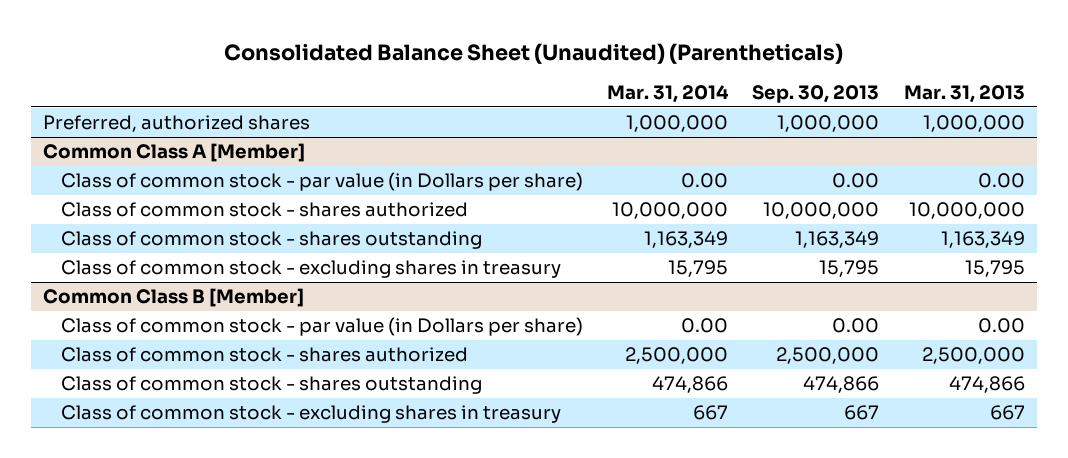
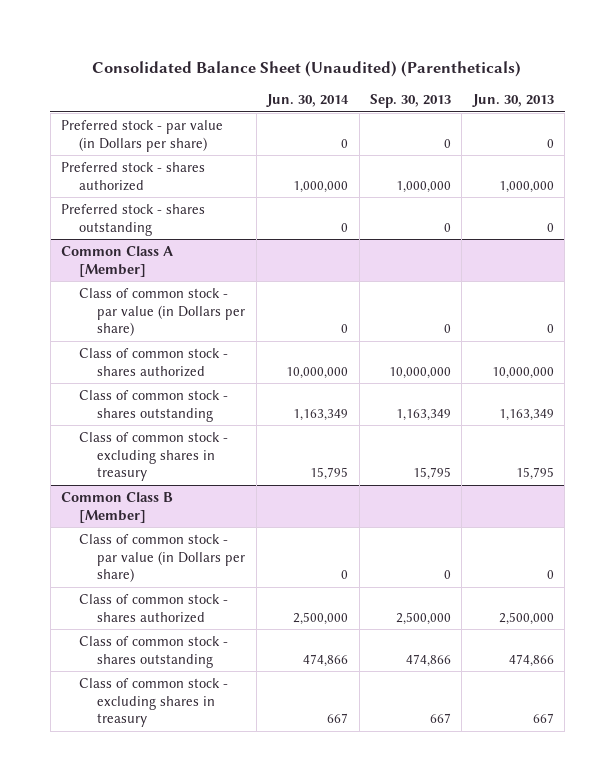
[606,85,729,104] Mar. 31, 2014 -> none
[903,85,1025,104] Mar. 31, 2013 -> none
none -> [266,94,350,108] Jun. 30, 2014
none -> [471,94,554,108] Jun. 30, 2013
none -> [60,120,223,152] Preferred stock - par value (in Dollars per share)
[43,115,311,133] Preferred, authorized shares -> [60,162,205,191] Preferred stock - shares authorized
none -> [60,204,205,236] Preferred stock - shares outstanding
[832,173,880,189] 0.00 -> [444,324,452,334] 0
[832,318,880,334] 0.00 -> [444,570,452,580] 0

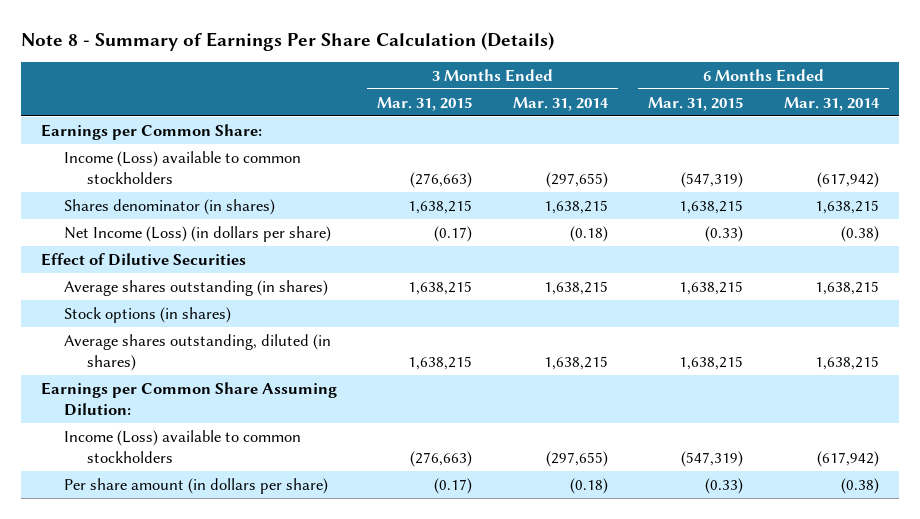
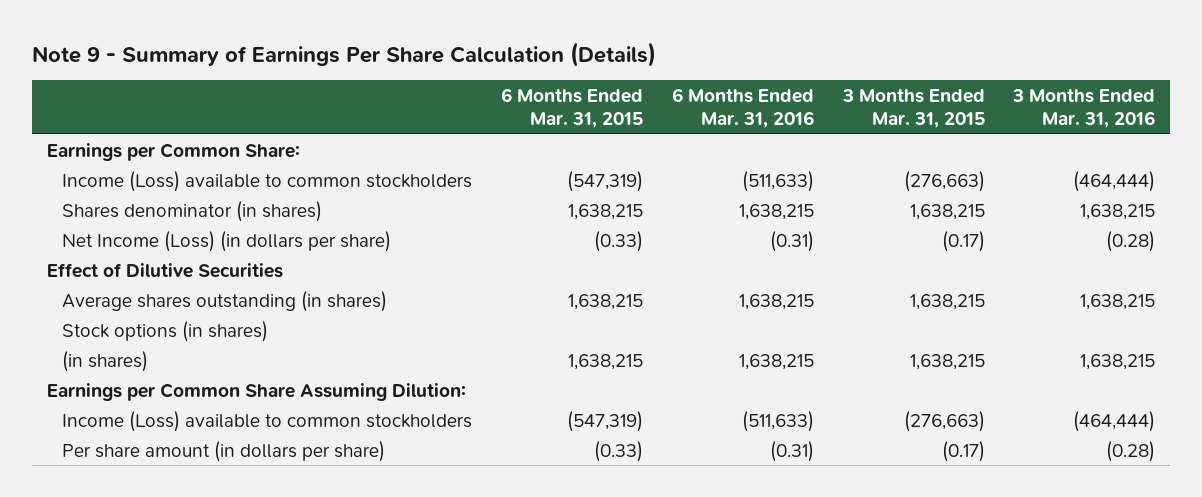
[20,31,554,51] Note 8 - Summary of Earnings Per Share Calculation (Details) -> [32,41,657,67] Note 9 - Summary of Earnings Per Share Calculation (Details)
[512,96,609,111] Mar. 31, 2014 -> none
[783,96,880,111] Mar. 31, 2014 -> none
none -> [671,87,814,129] 6 Months Ended Mar. 31, 2016
none -> [1012,88,1156,129] 3 Months Ended Mar. 31, 2016
[63,333,331,371] Average shares outstanding, diluted (in shares) -> [62,350,149,372] (in shares)

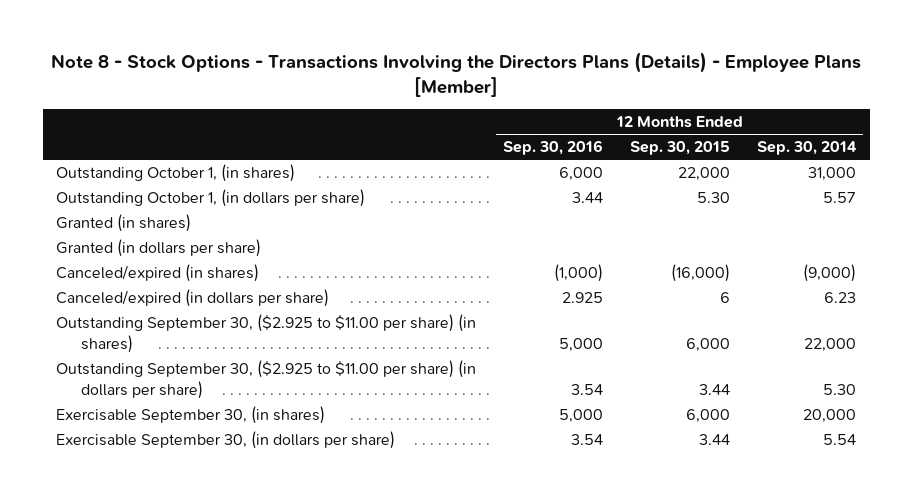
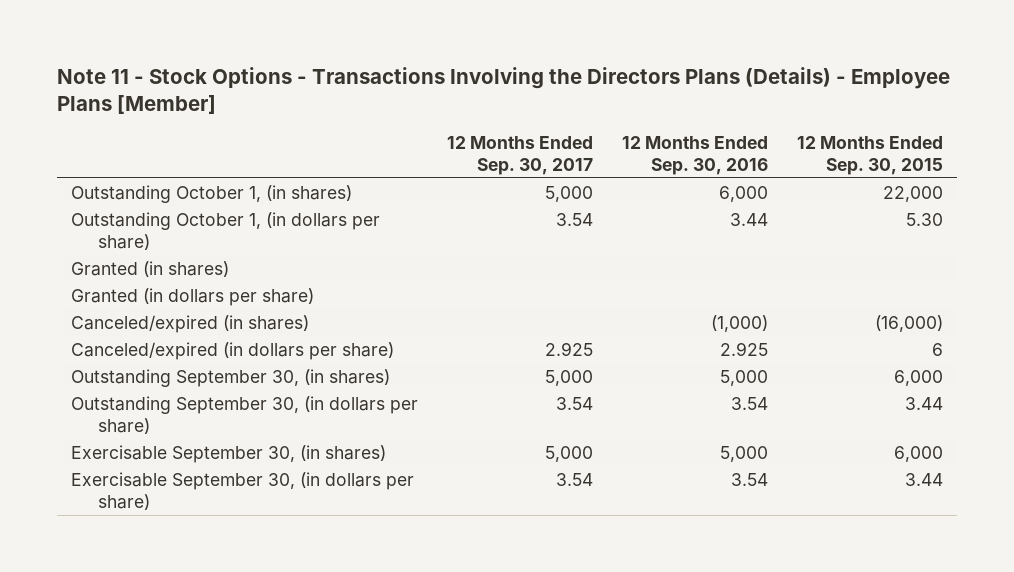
[51,51,862,97] Note 8 - Stock Options - Transactions Involving the Directors Plans (Details) - Employee Plans [Member] -> [56,66,950,115] Note 11 - Stock Options - Transactions Involving the Directors Plans (Details) - Employee Plans [Member]
[757,141,858,156] Sep. 30, 2014 -> none
none -> [446,135,593,176] 12 Months Ended Sep. 30, 2017
[56,314,477,353] Outstanding September 30, ($2.925 to $11.00 per share) (in shares) -> [70,368,390,387] Outstanding September 30, (in shares)
[56,360,477,399] Outstanding September 30, ($2.925 to $11.00 per share) (in dollars per share) -> [70,395,418,434] Outstanding September 30, (in dollars per share)

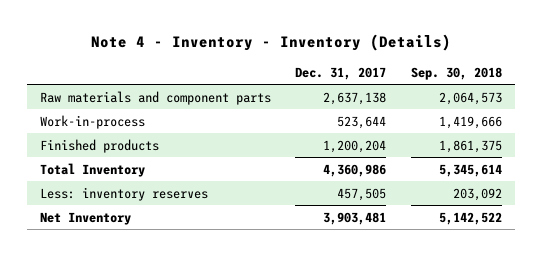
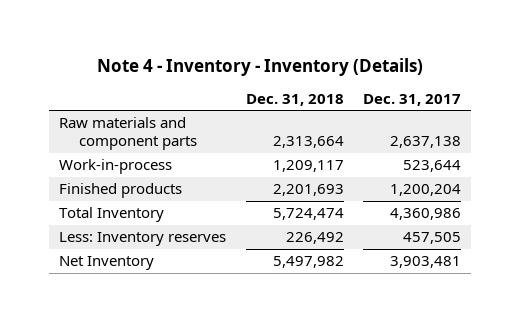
[411,66,503,80] Sep. 30, 2018 -> none
none -> [245,93,344,106] Dec. 31, 2018
[39,186,208,201] Less: inventory reserves -> [58,232,226,247] Less: Inventory reserves

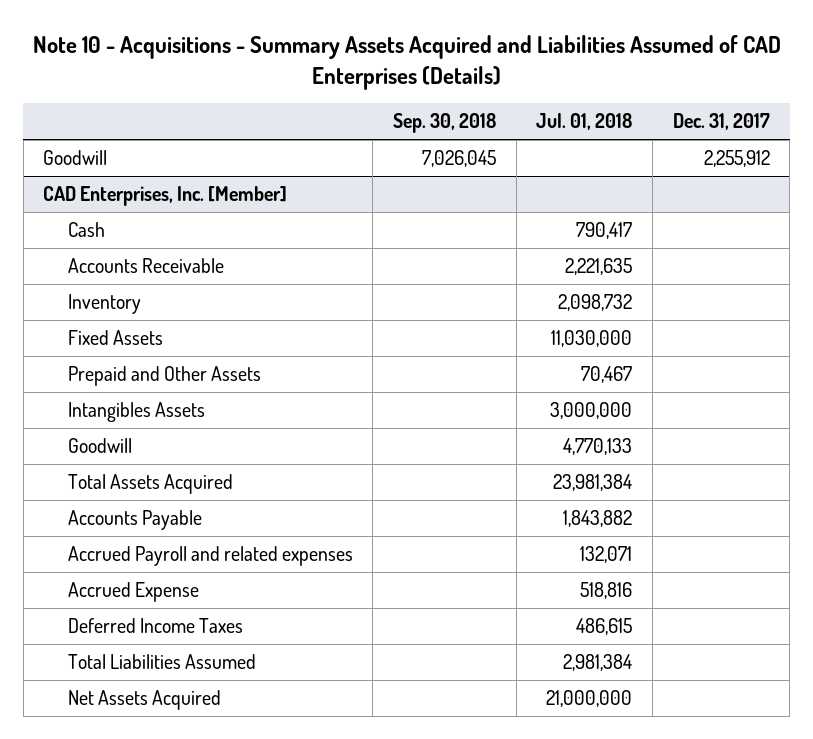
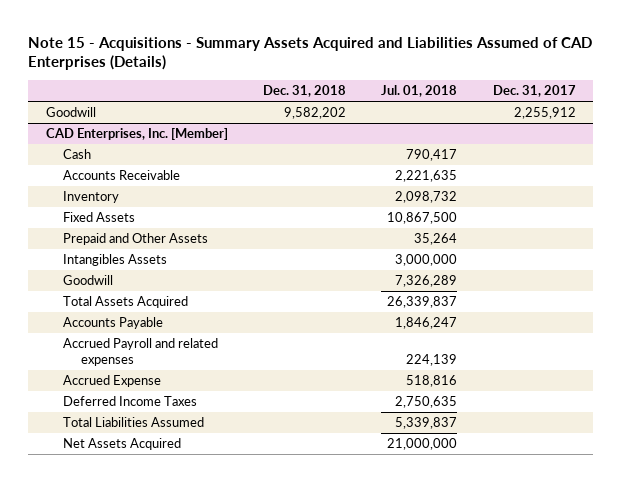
[32,35,781,90] Note 10 - Acquisitions - Summary Assets Acquired and Liabilities Assumed of CAD Enterprises (Details) -> [28,36,593,71] Note 15 - Acquisitions - Summary Assets Acquired and Liabilities Assumed of CAD Enterprises (Details)
[392,113,496,134] Sep. 30, 2018 -> none
none -> [263,85,347,98] Dec. 31, 2018
[551,330,633,348] 11,030,000 -> [387,212,458,225] 10,867,500
[581,366,633,384] 70,467 -> [414,233,458,246] 35,264
[563,438,633,456] 4,770,133 -> [395,275,458,288] 7,326,289
[553,474,633,492] 23,981,384 -> [387,296,458,309] 26,339,837
[563,510,633,528] 1,843,882 -> [395,317,458,330] 1,846,247
[580,546,633,564] 132,071 -> [406,353,458,366] 224,139
[576,618,633,636] 486,615 -> [395,396,458,409] 2,750,635
[563,654,633,672] 2,981,384 -> [395,417,458,430] 5,339,837

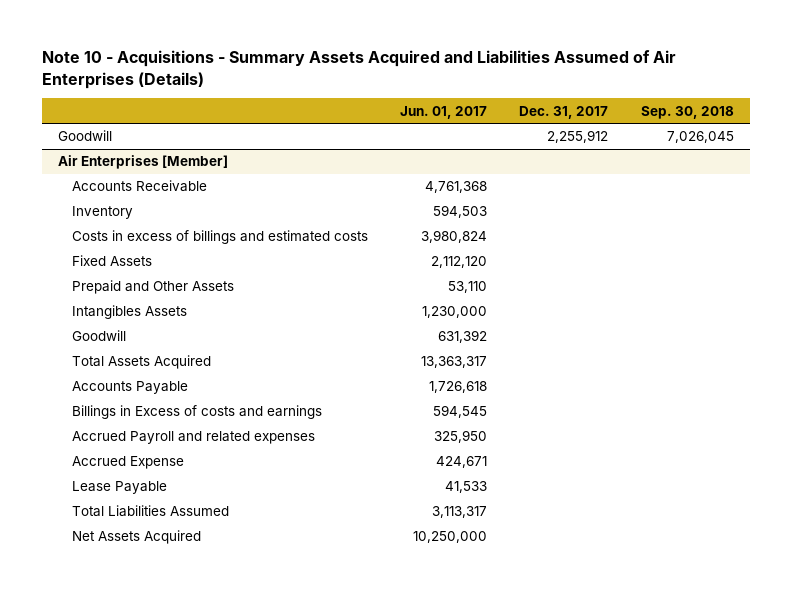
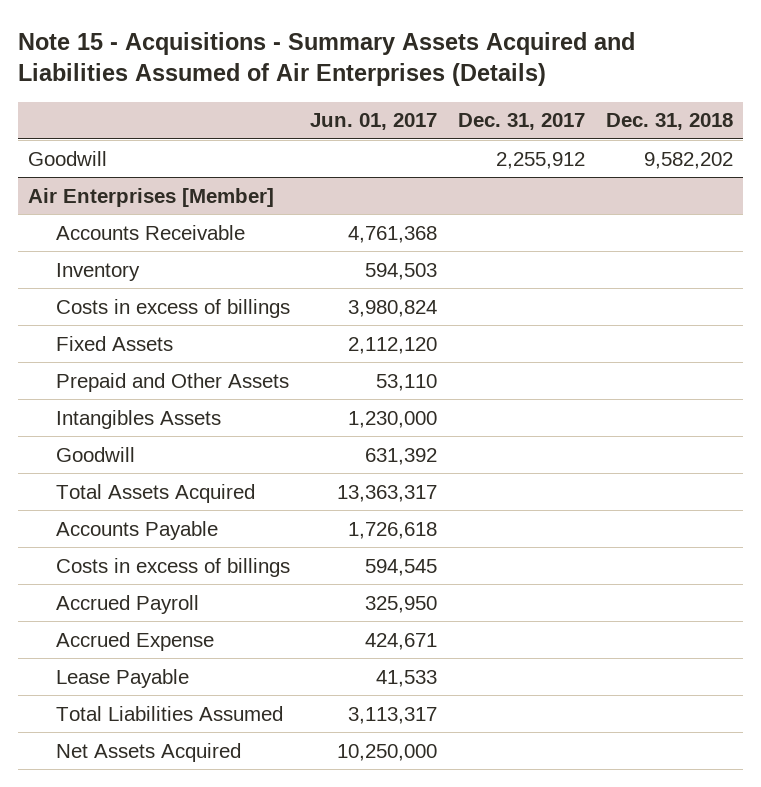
[42,50,677,89] Note 10 - Acquisitions - Summary Assets Acquired and Liabilities Assumed of Air Enterprises (Details) -> [17,31,635,87] Note 15 - Acquisitions - Summary Assets Acquired and Liabilities Assumed of Air Enterprises (Details)
[640,105,734,119] Sep. 30, 2018 -> none
none -> [605,113,733,131] Dec. 31, 2018
[72,230,369,245] Costs in excess of billings and estimated costs -> [55,298,290,318] Costs in excess of billings
[72,405,323,420] Billings in Excess of costs and earnings -> [55,557,290,577] Costs in excess of billings
[72,431,316,445] Accrued Payroll and related expenses -> [55,594,199,614] Accrued Payroll

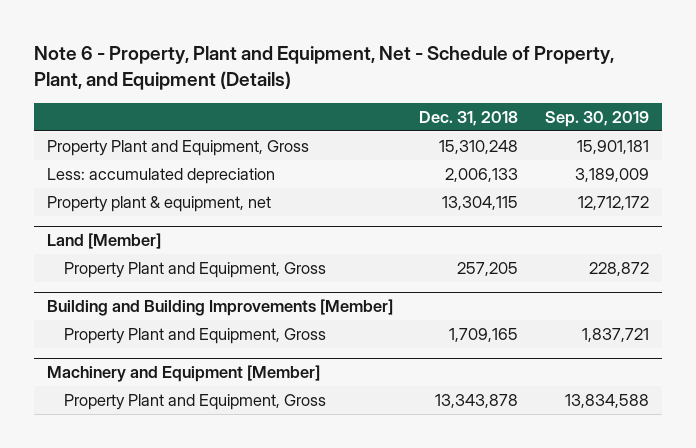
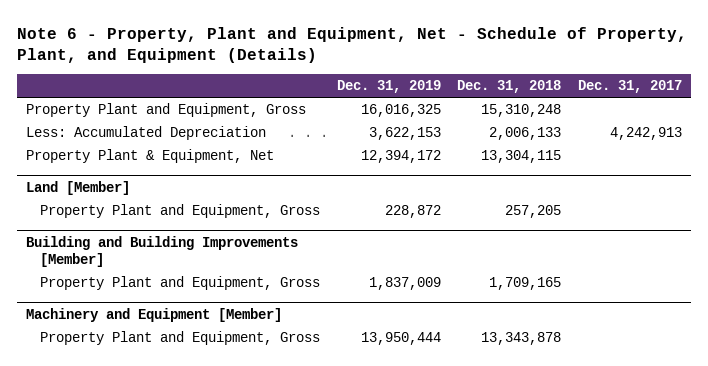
[544,110,649,127] Sep. 30, 2019 -> none
none -> [336,80,441,94] Dec. 31, 2019
none -> [578,80,683,94] Dec. 31, 2017
[47,168,276,185] Less: accumulated depreciation -> [25,126,266,141] Less: Accumulated Depreciation
[47,196,272,213] Property plant & equipment, net -> [25,149,274,164] Property Plant & Equipment, Net

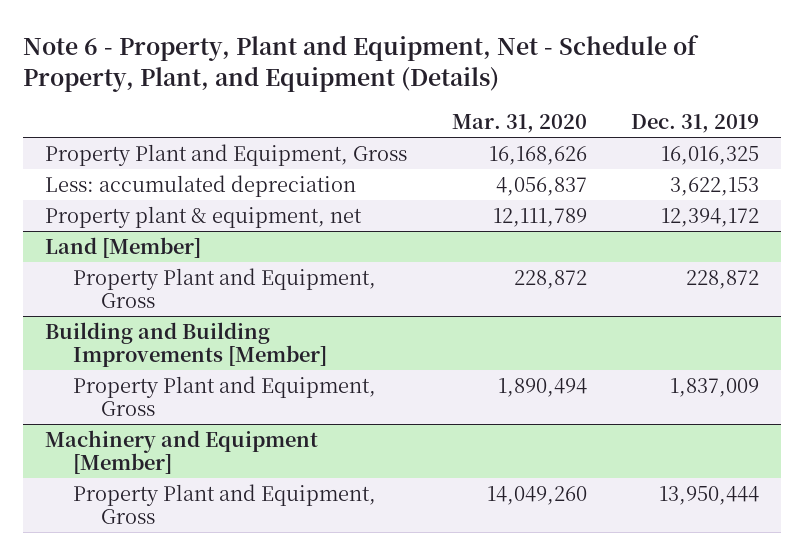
[457,80,562,94] Dec. 31, 2018 -> none
[578,80,683,94] Dec. 31, 2017 -> none
none -> [451,113,587,133] Mar. 31, 2020
[25,126,266,141] Less: Accumulated Depreciation -> [45,174,357,197] Less: accumulated depreciation
[25,149,274,164] Property Plant & Equipment, Net -> [45,205,363,228] Property plant & equipment, net

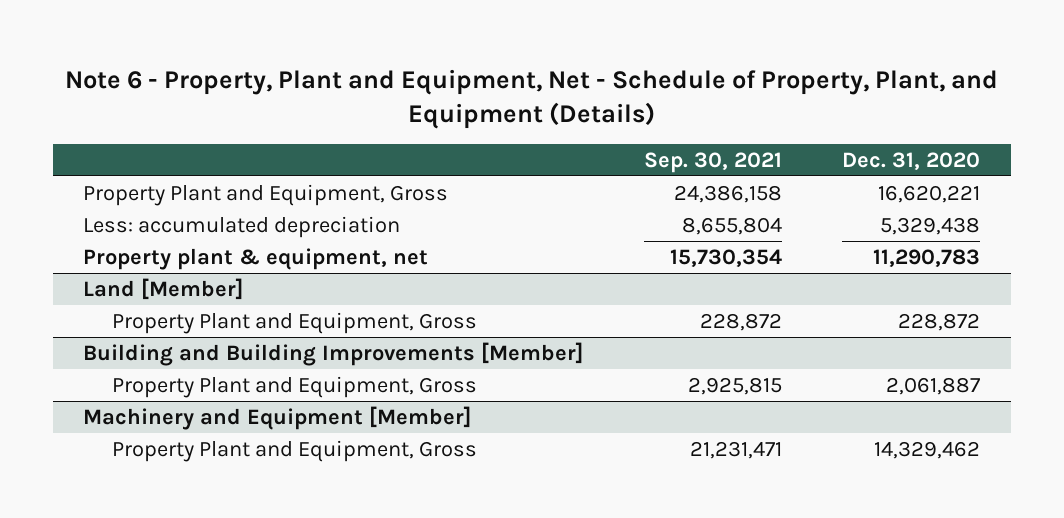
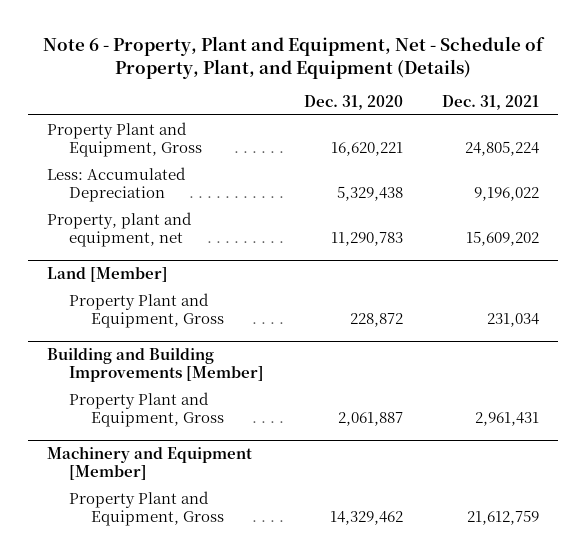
[643,151,782,173] Sep. 30, 2021 -> none
none -> [441,95,539,111] Dec. 31, 2021
[83,215,401,238] Less: accumulated depreciation -> [47,166,187,203] Less: Accumulated Depreciation
[83,247,429,270] Property plant & equipment, net -> [47,211,193,248] Property, plant and equipment, net

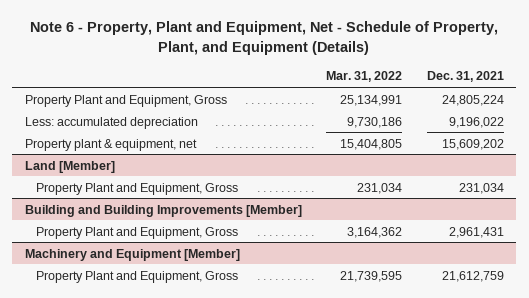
[303,95,403,111] Dec. 31, 2020 -> none
none -> [326,71,403,83] Mar. 31, 2022
[47,166,187,203] Less: Accumulated Depreciation -> [24,116,198,129] Less: accumulated depreciation
[47,211,193,248] Property, plant and equipment, net -> [24,138,197,151] Property plant & equipment, net

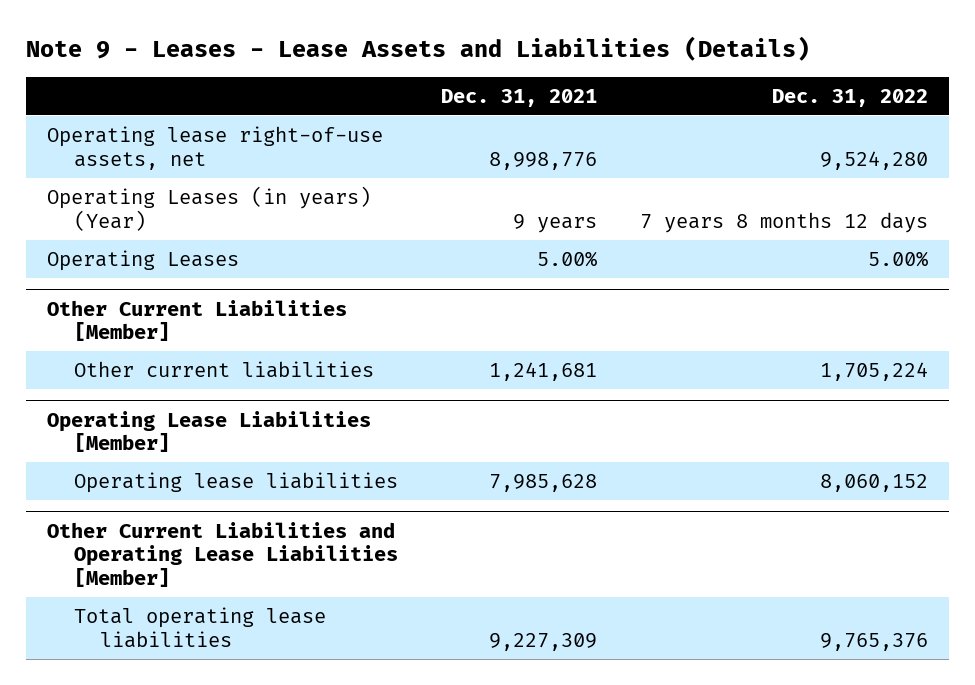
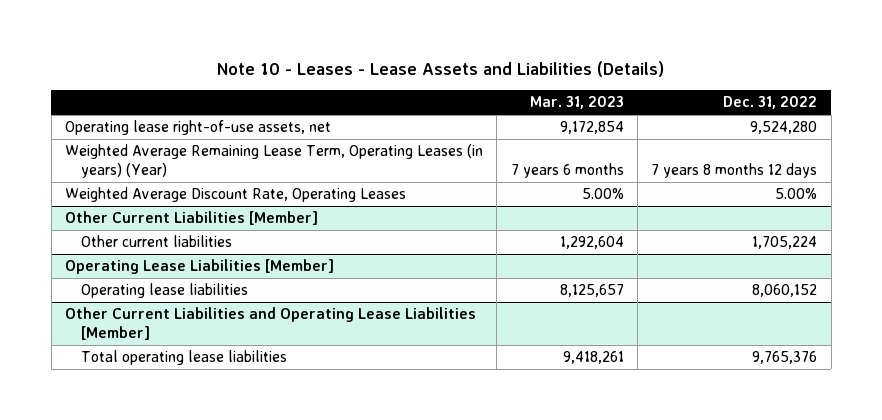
[25,35,810,61] Note 9 - Leases - Lease Assets and Liabilities (Details) -> [217,60,665,77] Note 10 - Leases - Lease Assets and Liabilities (Details)
[440,88,597,107] Dec. 31, 2021 -> none
none -> [529,96,624,110] Mar. 31, 2023
[47,185,372,231] Operating Leases (in years) (Year) -> [64,144,483,179] Weighted Average Remaining Lease Term, Operating Leases (in years) (Year)
[47,249,240,271] Operating Leases -> [64,187,406,203] Weighted Average Discount Rate, Operating Leases

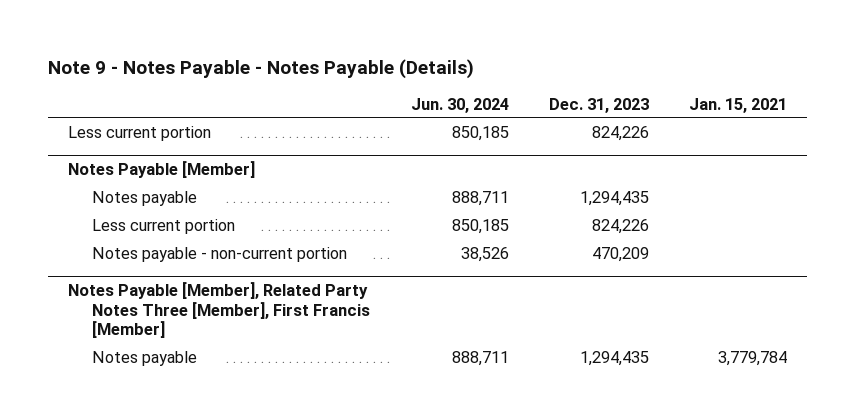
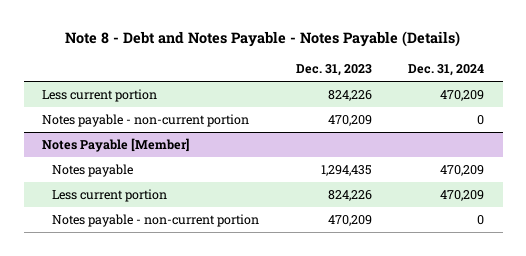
[48,58,475,79] Note 9 - Notes Payable - Notes Payable (Details) -> [65,31,461,48] Note 8 - Debt and Notes Payable - Notes Payable (Details)
[410,97,509,113] Jun. 30, 2024 -> none
[688,97,787,113] Jan. 15, 2021 -> none
none -> [408,64,485,77] Dec. 31, 2024
none -> [42,114,250,128] Notes payable - non-current portion
[68,282,371,339] Notes Payable [Member], Related Party Notes Three [Member], First Francis [Member] -> none
[92,350,198,366] Notes payable -> none

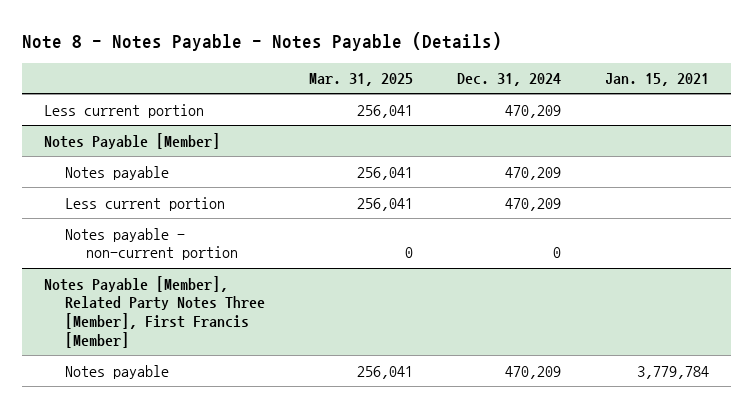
[65,31,461,48] Note 8 - Debt and Notes Payable - Notes Payable (Details) -> [21,31,502,51] Note 8 - Notes Payable - Notes Payable (Details)
[295,64,372,77] Dec. 31, 2023 -> none
none -> [308,73,413,87] Mar. 31, 2025
none -> [604,73,709,87] Jan. 15, 2021
[42,114,250,128] Notes payable - non-current portion -> none
none -> [43,275,265,348] Notes Payable [Member], Related Party Notes Three [Member], First Francis [Member]
none -> [64,364,169,379] Notes payable

